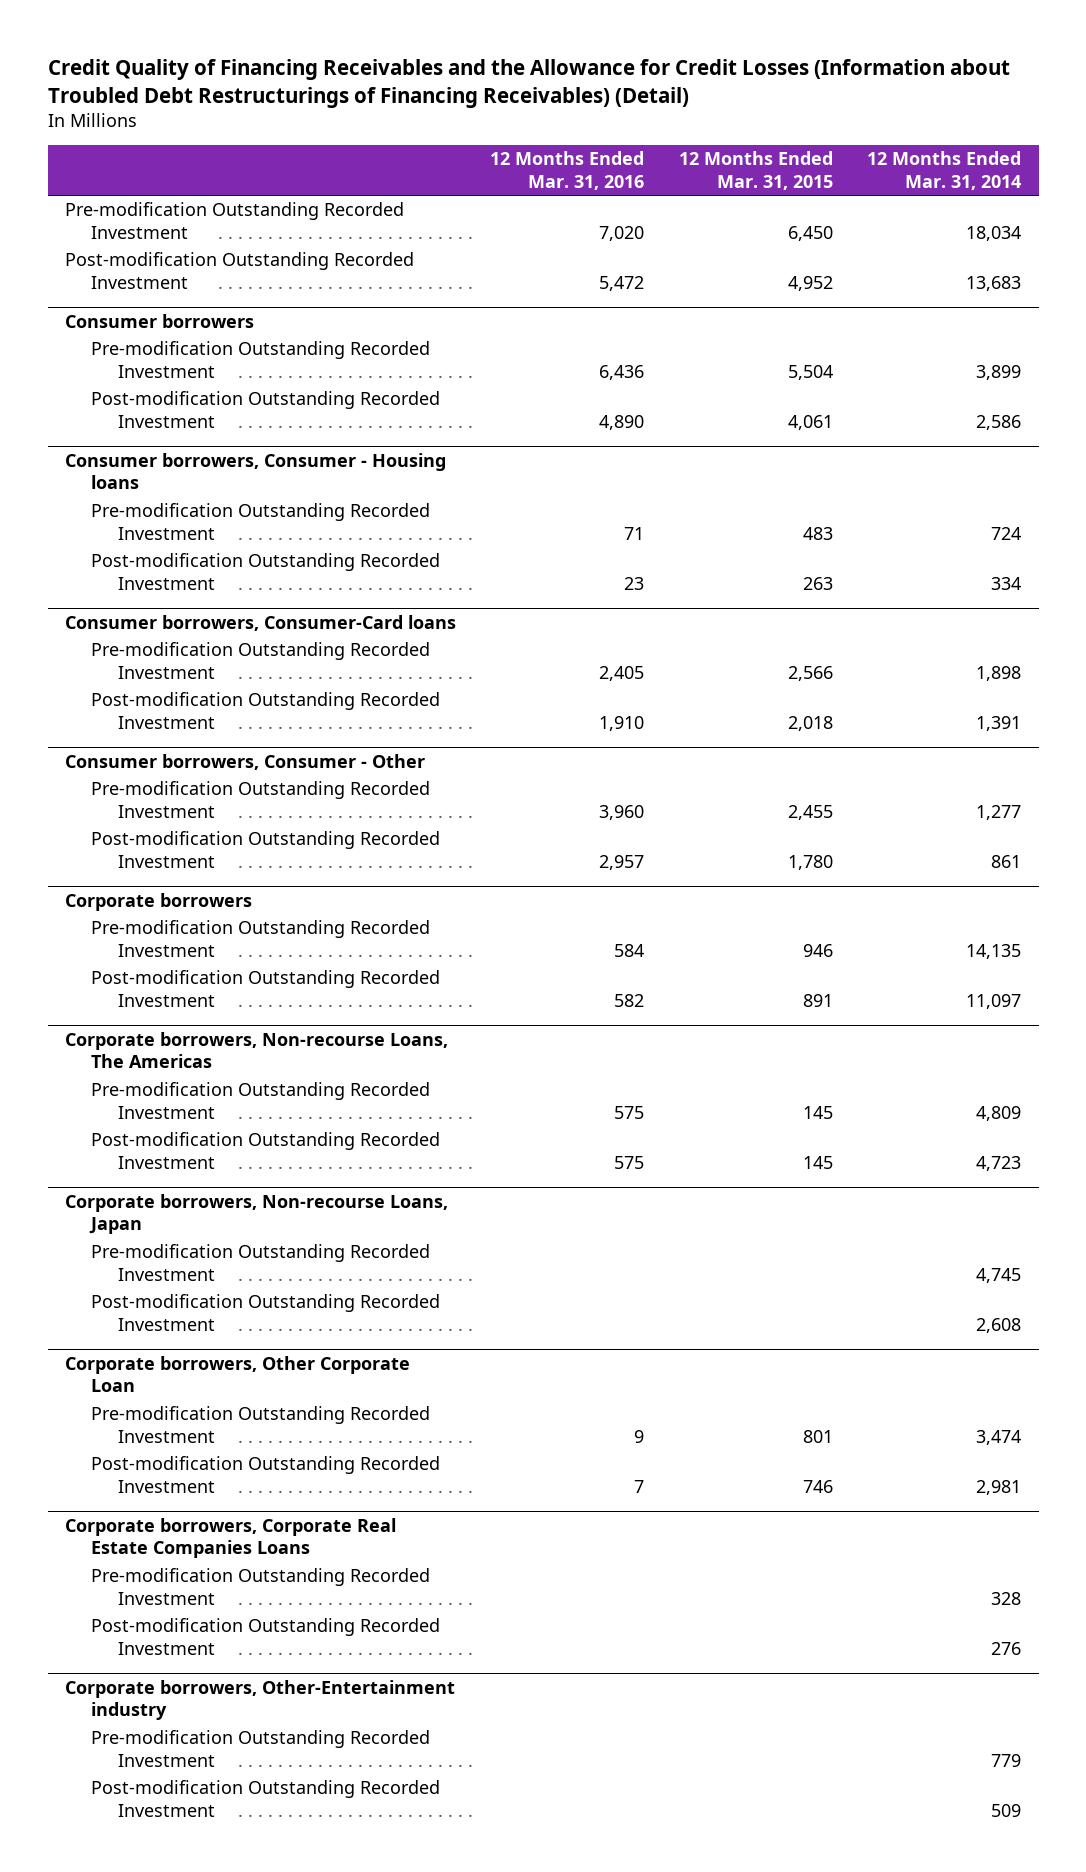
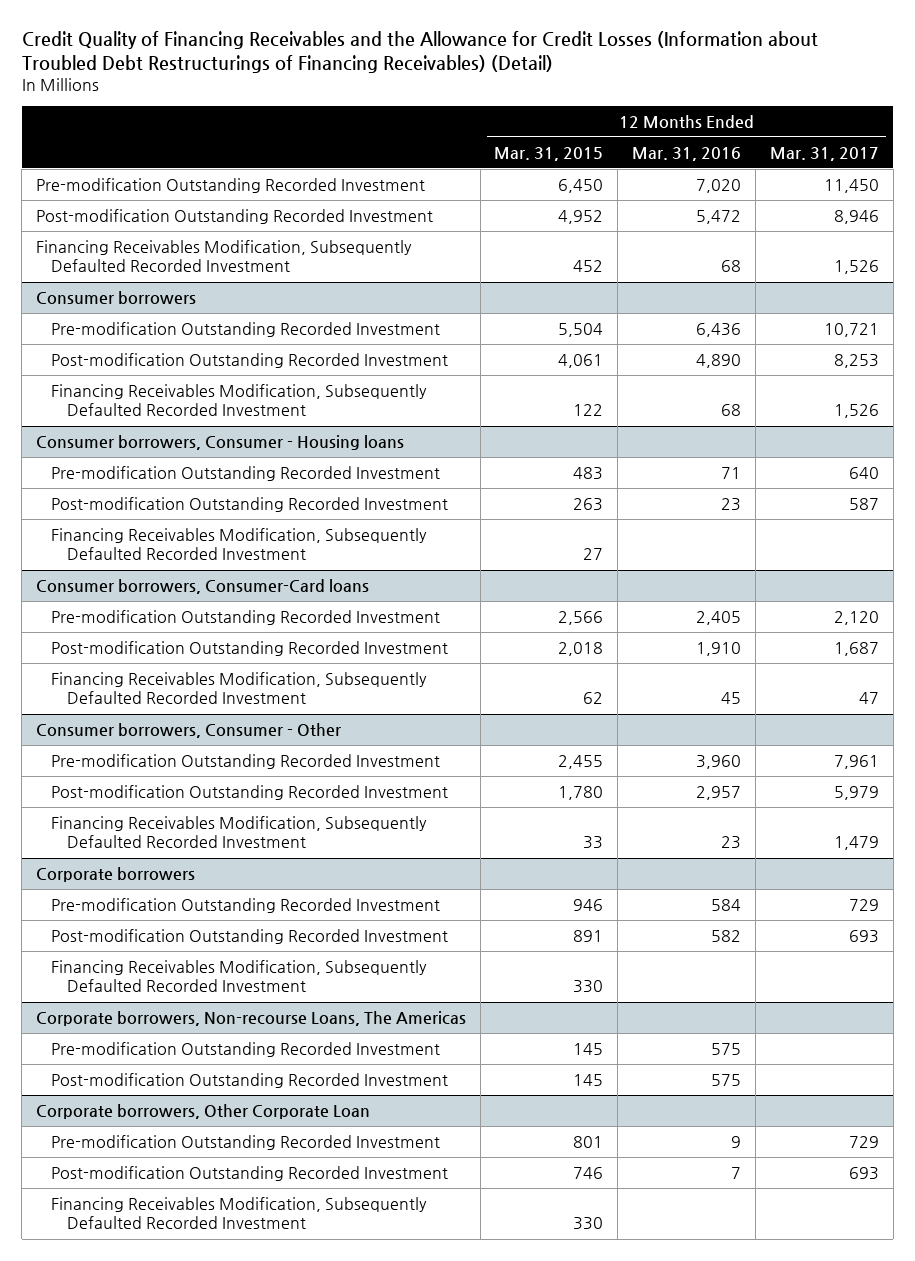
[867,150,1022,190] 12 Months Ended Mar. 31, 2014 -> none
none -> [769,146,879,161] Mar. 31, 2017
none -> [35,239,412,273] Financing Receivables Modification, Subsequently Defaulted Recorded Investment
none -> [51,383,428,417] Financing Receivables Modification, Subsequently Defaulted Recorded Investment
none -> [51,527,428,561] Financing Receivables Modification, Subsequently Defaulted Recorded Investment
none -> [51,671,428,705] Financing Receivables Modification, Subsequently Defaulted Recorded Investment
none -> [51,815,428,849] Financing Receivables Modification, Subsequently Defaulted Recorded Investment
none -> [51,959,428,993] Financing Receivables Modification, Subsequently Defaulted Recorded Investment
[64,1193,448,1235] Corporate borrowers, Non-recourse Loans, Japan -> none
[91,1244,431,1282] Pre-modification Outstanding Recorded Investment -> none
[91,1294,441,1332] Post-modification Outstanding Recorded Investment -> none
[64,1517,396,1559] Corporate borrowers, Corporate Real Estate Companies Loans -> none
[91,1568,431,1606] Pre-modification Outstanding Recorded Investment -> none
[91,1618,441,1656] Post-modification Outstanding Recorded Investment -> none
[64,1679,455,1721] Corporate borrowers, Other-Entertainment industry -> none
[91,1730,431,1768] Pre-modification Outstanding Recorded Investment -> none
[91,1780,441,1818] Post-modification Outstanding Recorded Investment -> none
none -> [51,1196,428,1230] Financing Receivables Modification, Subsequently Defaulted Recorded Investment

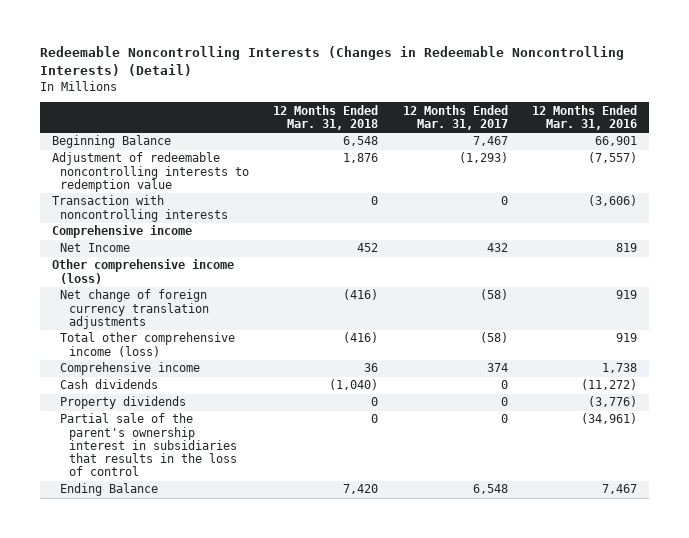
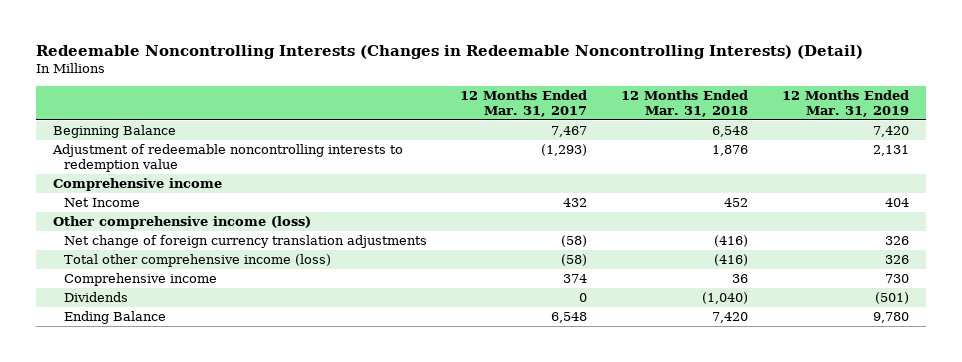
[531,104,637,131] 12 Months Ended Mar. 31, 2016 -> none
none -> [782,90,910,118] 12 Months Ended Mar. 31, 2019
[51,195,229,222] Transaction with noncontrolling interests -> none
[60,396,187,410] Property dividends -> none
[60,413,237,477] Partial sale of the parent's ownership interest in subsidiaries that results in the loss of control -> none
[60,379,159,390] Cash dividends -> [63,292,128,303] Dividends

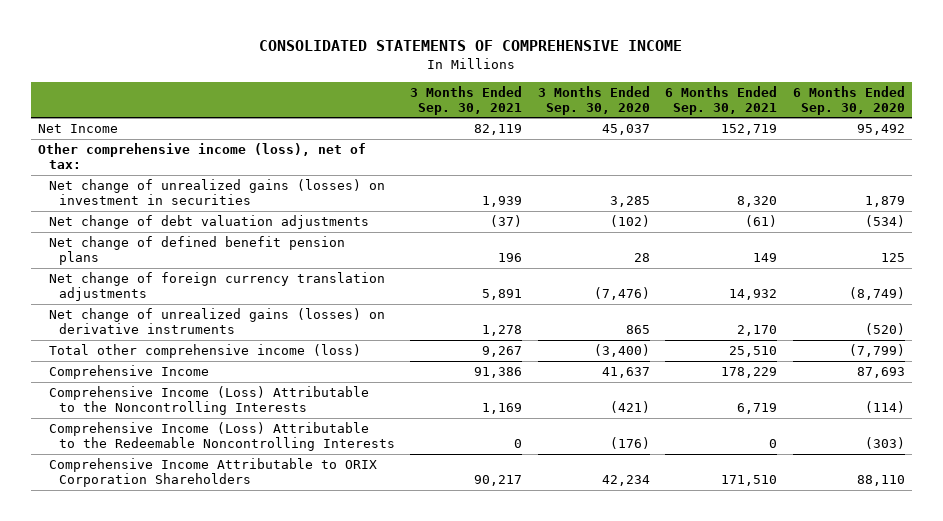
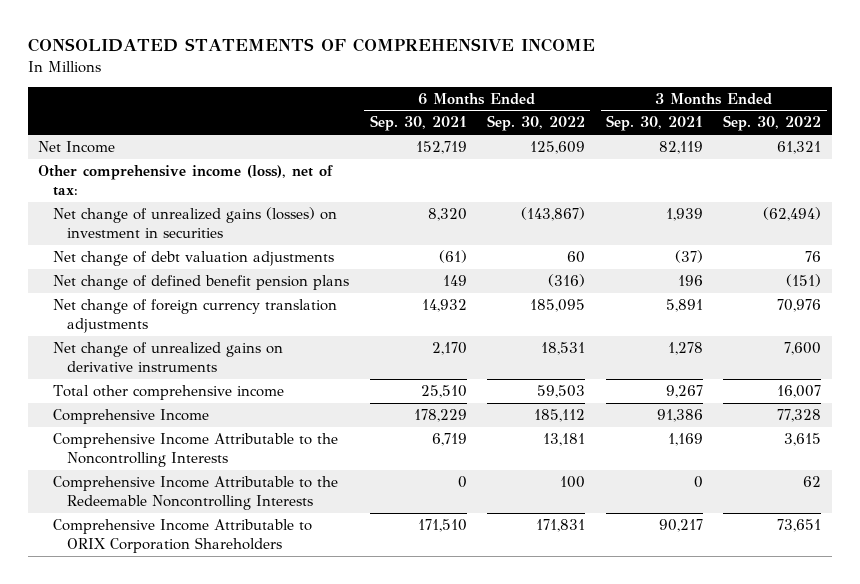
[537,85,650,115] 3 Months Ended Sep. 30, 2020 -> none
[792,85,905,115] 6 Months Ended Sep. 30, 2020 -> none
none -> [487,115,586,132] Sep. 30, 2022
none -> [723,115,822,132] Sep. 30, 2022
[48,308,385,335] Net change of unrealized gains (losses) on derivative instruments -> [52,342,283,373] Net change of unrealized gains on derivative instruments
[48,344,361,359] Total other comprehensive income (loss) -> [52,385,284,401] Total other comprehensive income
[48,386,369,416] Comprehensive Income (Loss) Attributable to the Noncontrolling Interests -> [52,433,338,468] Comprehensive Income Attributable to the Noncontrolling Interests
[48,422,395,452] Comprehensive Income (Loss) Attributable to the Redeemable Noncontrolling Interests -> [52,476,338,511] Comprehensive Income Attributable to the Redeemable Noncontrolling Interests

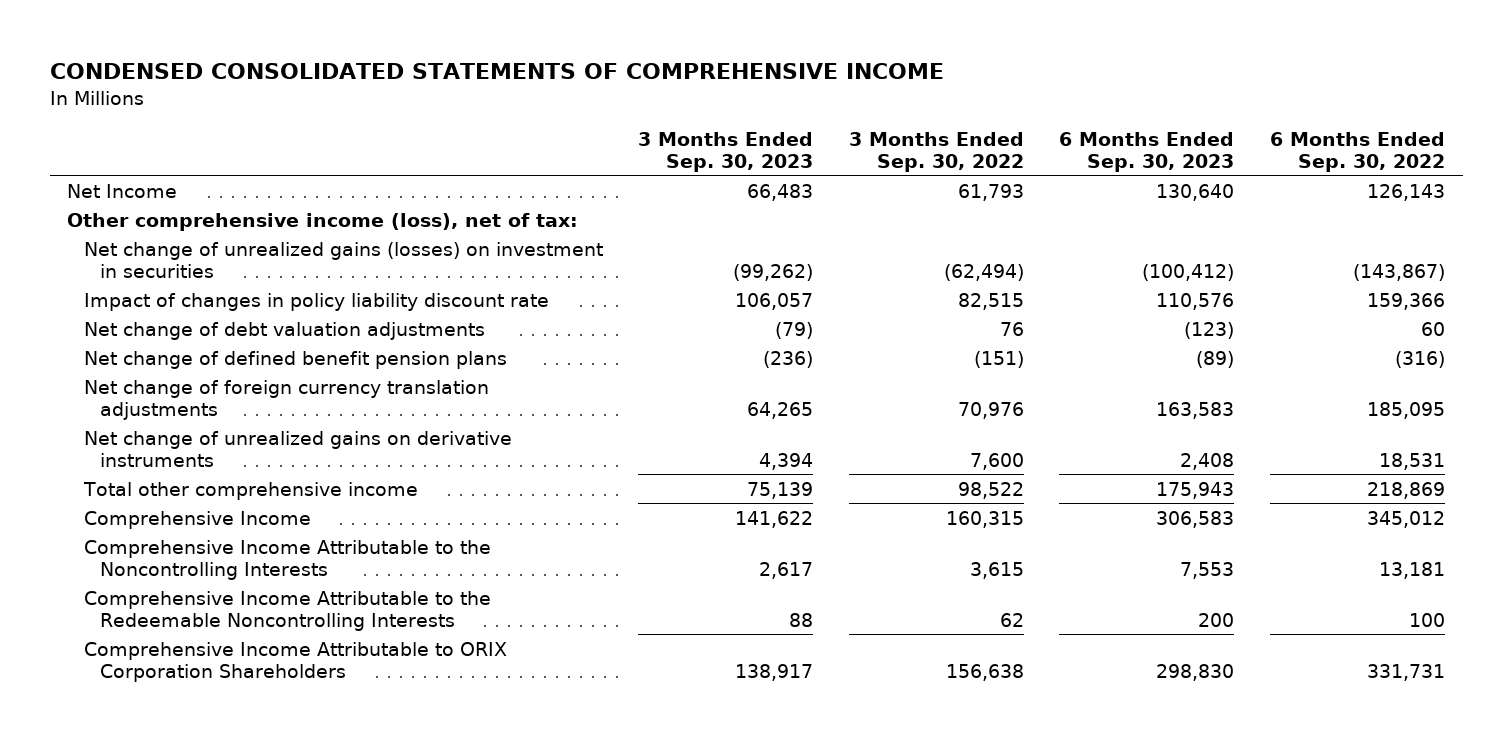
[28,38,596,53] CONSOLIDATED STATEMENTS OF COMPREHENSIVE INCOME -> [49,63,944,80] CONDENSED CONSOLIDATED STATEMENTS OF COMPREHENSIVE INCOME
[369,115,467,132] Sep. 30, 2021 -> none
[605,115,703,132] Sep. 30, 2021 -> none
none -> [638,131,814,172] 3 Months Ended Sep. 30, 2023
none -> [1059,131,1235,172] 6 Months Ended Sep. 30, 2023
[530,141,586,155] 125,609 -> [1367,183,1446,201] 126,143
[777,141,822,155] 61,321 -> [957,183,1024,201] 61,793
none -> [83,292,549,311] Impact of changes in policy liability discount rate
[537,385,586,399] 59,503 -> [1367,481,1446,499] 218,869
[777,385,822,399] 16,007 -> [957,481,1024,499] 98,522
[534,409,586,423] 185,112 -> [1367,510,1446,528] 345,012
[777,409,822,423] 77,328 -> [945,510,1024,528] 160,315
[536,519,586,533] 171,831 -> [1367,663,1446,681] 331,731
[777,519,822,533] 73,651 -> [945,663,1024,681] 156,638

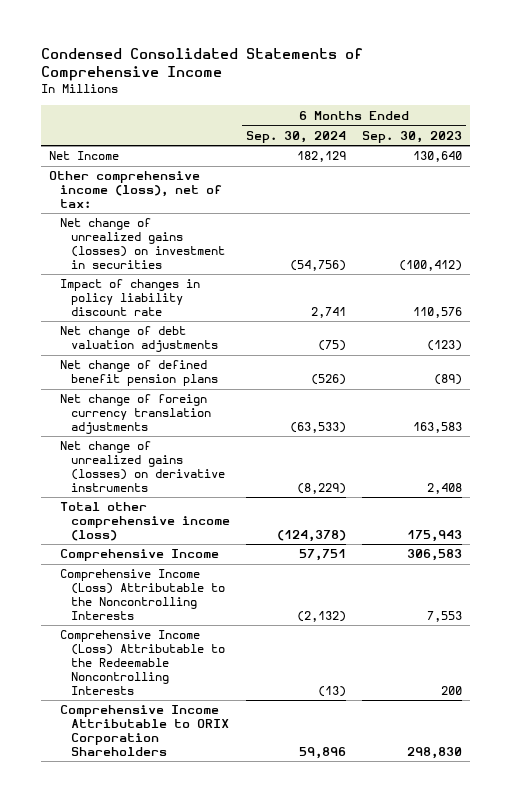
[49,63,944,80] CONDENSED CONSOLIDATED STATEMENTS OF COMPREHENSIVE INCOME -> [40,48,363,82] Condensed Consolidated Statements of Comprehensive Income
[638,131,814,172] 3 Months Ended Sep. 30, 2023 -> none
[848,131,1024,172] 3 Months Ended Sep. 30, 2022 -> none
[1270,131,1446,172] 6 Months Ended Sep. 30, 2022 -> none
none -> [246,130,347,143] Sep. 30, 2024
[83,430,512,467] Net change of unrealized gains on derivative instruments -> [59,441,226,492] Net change of unrealized gains (losses) on derivative instruments
[82,481,418,500] Total other comprehensive income -> [59,502,231,542] Total other comprehensive income (loss)
[83,539,491,580] Comprehensive Income Attributable to the Noncontrolling Interests -> [59,569,226,620] Comprehensive Income (Loss) Attributable to the Noncontrolling Interests
[83,590,491,631] Comprehensive Income Attributable to the Redeemable Noncontrolling Interests -> [59,630,226,695] Comprehensive Income (Loss) Attributable to the Redeemable Noncontrolling Interests

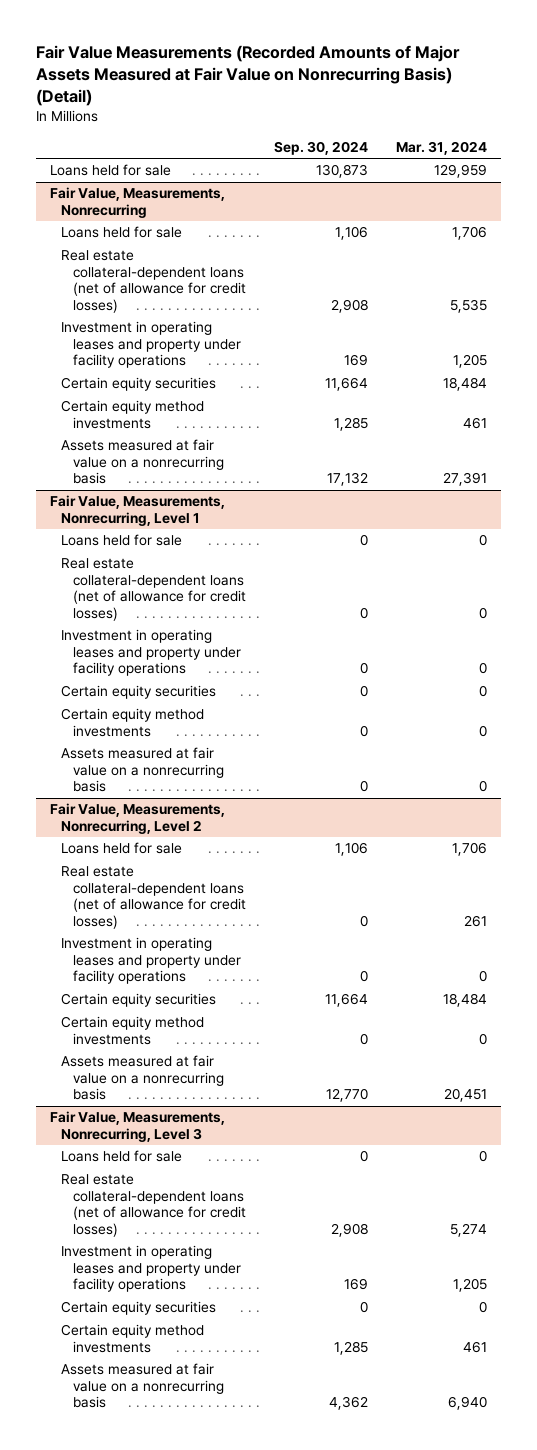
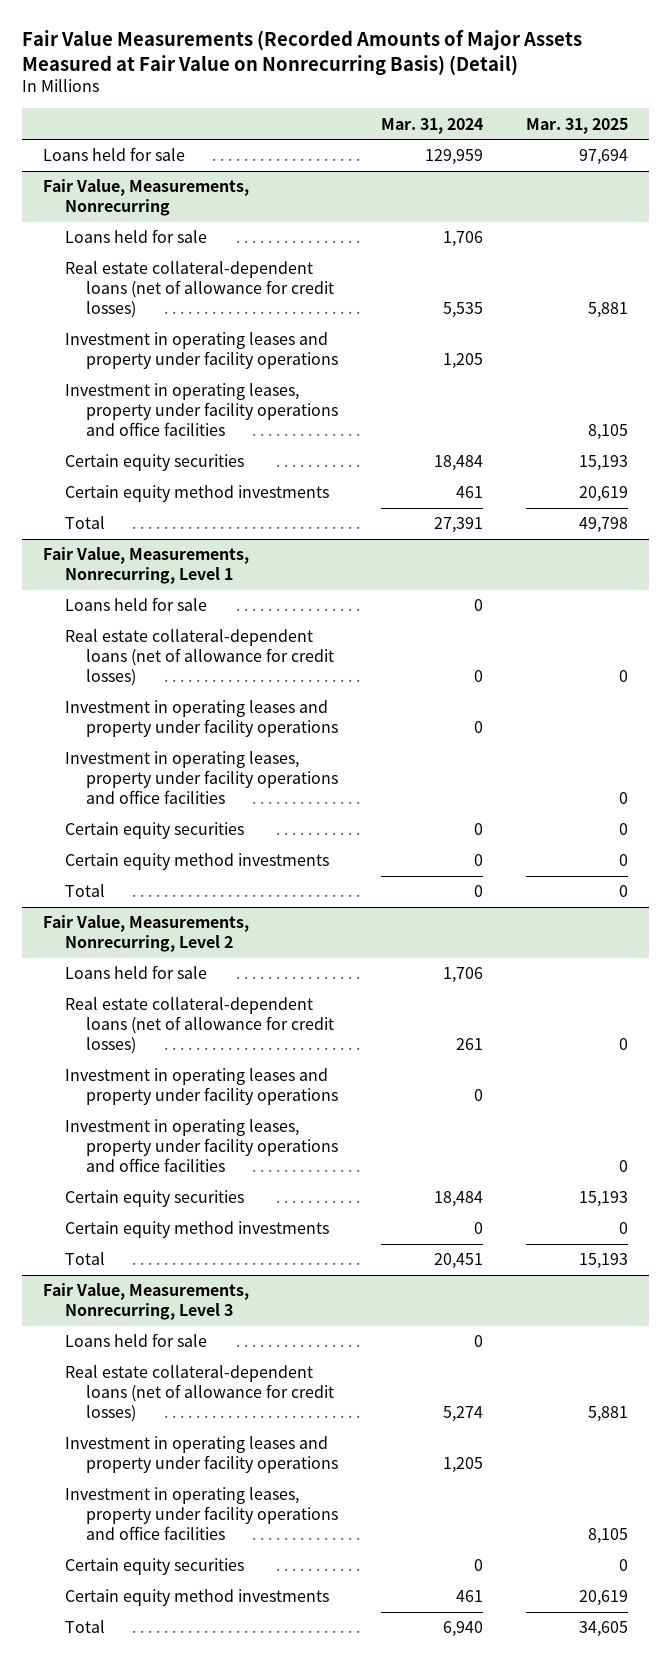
[273,140,368,155] Sep. 30, 2024 -> none
none -> [525,117,628,134] Mar. 31, 2025
none -> [64,383,339,436] Investment in operating leases, property under facility operations and office facilities
[61,439,224,485] Assets measured at fair value on a nonrecurring basis -> [64,516,105,530] Total
none -> [64,751,339,804] Investment in operating leases, property under facility operations and office facilities
[61,747,224,793] Assets measured at fair value on a nonrecurring basis -> [64,884,105,898] Total
none -> [64,1119,339,1172] Investment in operating leases, property under facility operations and office facilities
[61,1055,224,1101] Assets measured at fair value on a nonrecurring basis -> [64,1252,105,1266] Total
none -> [64,1487,339,1540] Investment in operating leases, property under facility operations and office facilities
[61,1363,224,1409] Assets measured at fair value on a nonrecurring basis -> [64,1620,105,1634] Total

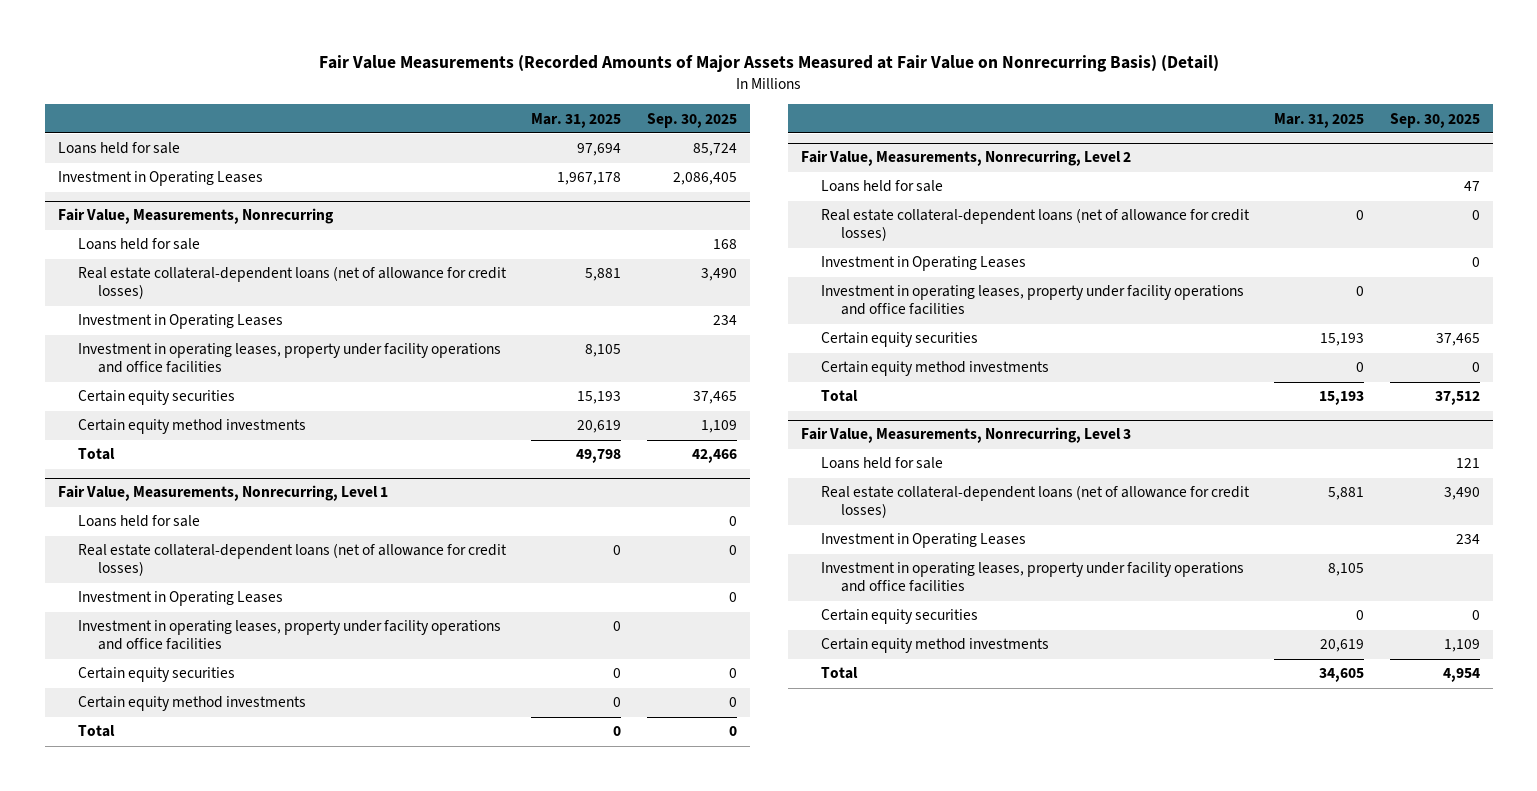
[381,117,484,134] Mar. 31, 2024 -> none
none -> [646,112,737,128] Sep. 30, 2025
none -> [57,171,263,187] Investment in Operating Leases
[64,332,339,370] Investment in operating leases and property under facility operations -> none
none -> [77,314,283,330] Investment in Operating Leases
[64,700,339,738] Investment in operating leases and property under facility operations -> none
none -> [77,591,283,607] Investment in Operating Leases
[64,1068,339,1106] Investment in operating leases and property under facility operations -> none
none -> [820,256,1026,272] Investment in Operating Leases
[64,1436,339,1474] Investment in operating leases and property under facility operations -> none
none -> [820,533,1026,549] Investment in Operating Leases

